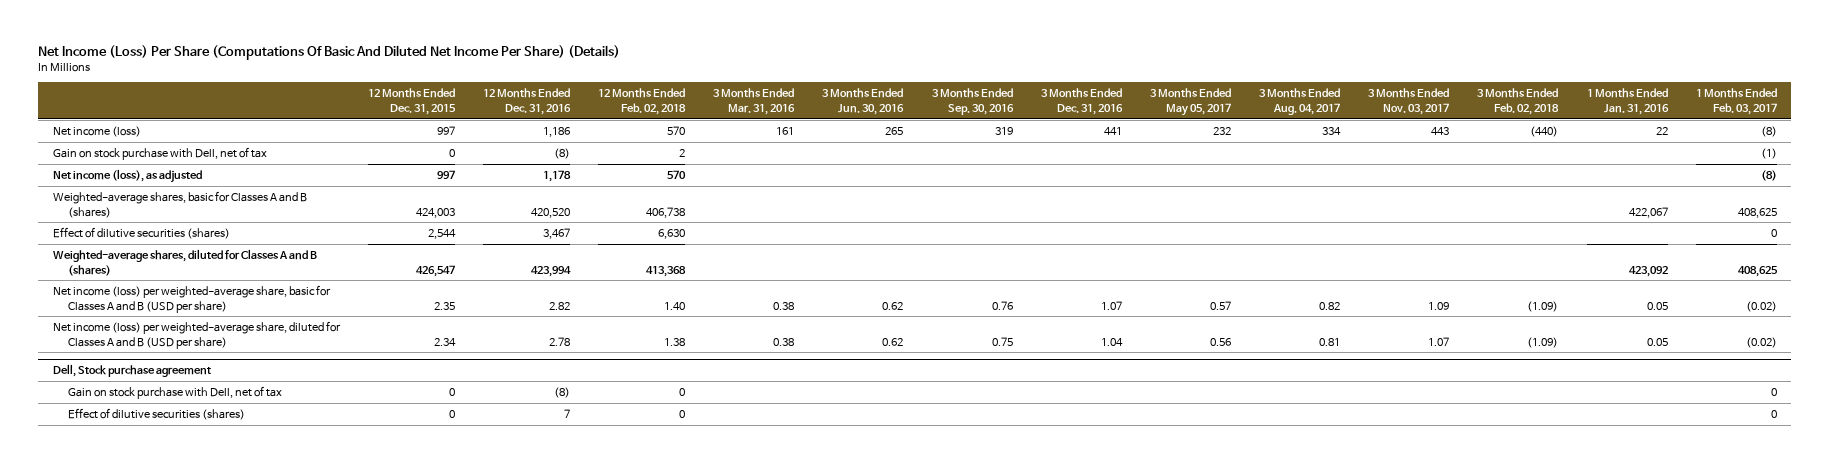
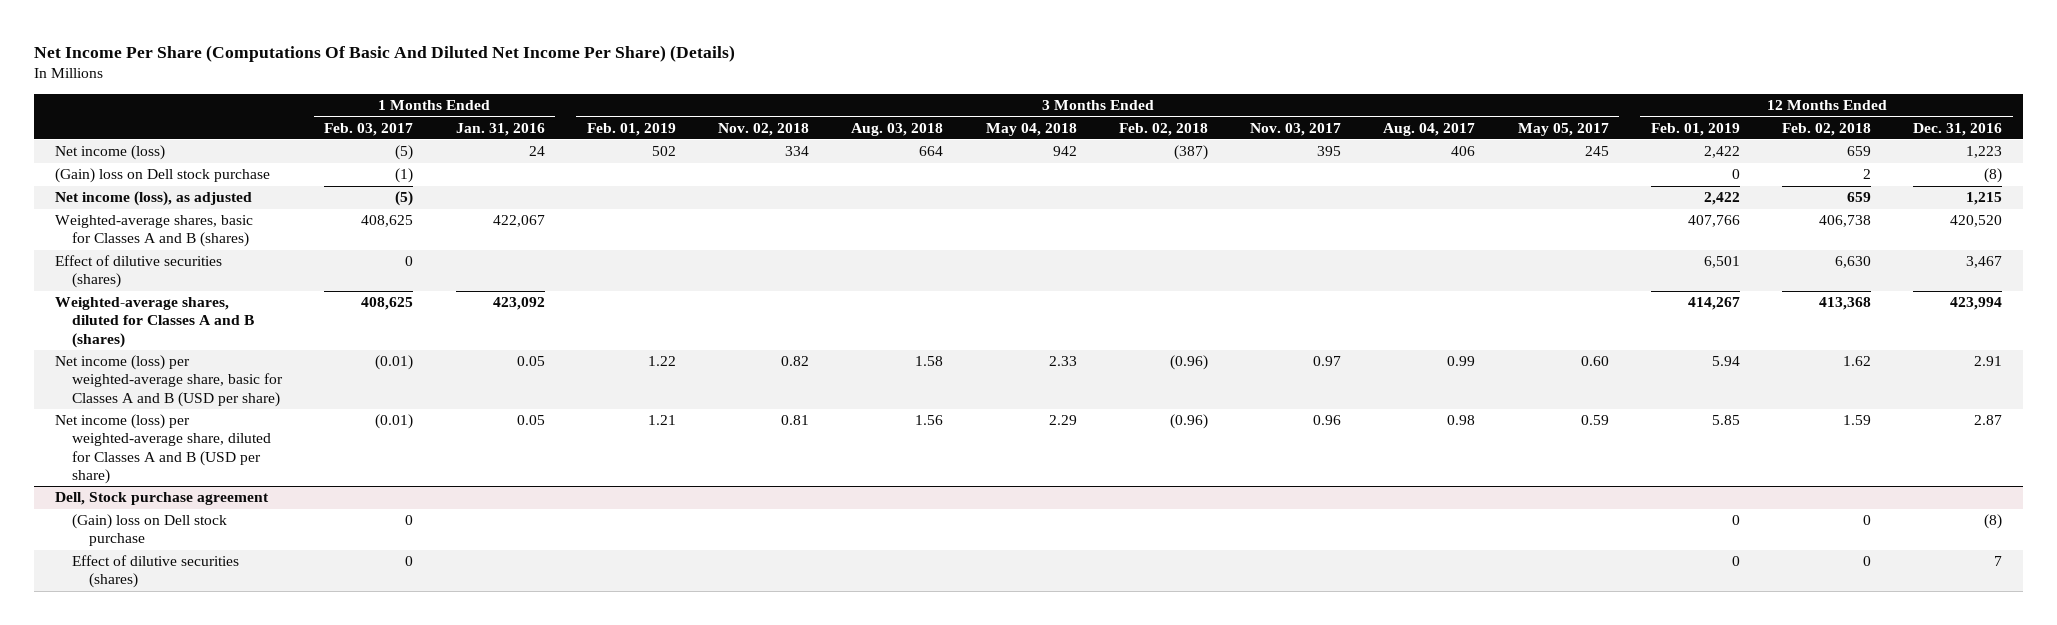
[38,44,621,60] Net Income (Loss) Per Share (Computations Of Basic And Diluted Net Income Per Share) (Details) -> [33,44,735,62] Net Income Per Share (Computations Of Basic And Diluted Net Income Per Share) (Details)
[367,88,456,115] 12 Months Ended Dec. 31, 2015 -> none
[713,88,796,115] 3 Months Ended Mar. 31, 2016 -> none
[822,88,905,115] 3 Months Ended Jun. 30, 2016 -> none
[931,88,1014,115] 3 Months Ended Sep. 30, 2016 -> none
[1040,88,1123,115] 3 Months Ended Dec. 31, 2016 -> none
none -> [586,122,676,136] Feb. 01, 2019
none -> [718,122,810,136] Nov. 02, 2018
none -> [851,122,944,136] Aug. 03, 2018
none -> [985,122,1077,136] May 04, 2018
none -> [1650,122,1740,136] Feb. 01, 2019
[542,126,570,137] 1,186 -> [1966,146,2003,159] 1,223
[667,125,686,135] 570 -> [1847,146,1872,157] 659
[1212,126,1231,135] 232 -> [1584,146,1609,157] 245
[1322,126,1342,135] 334 -> [1451,146,1476,157] 406
[1431,126,1450,135] 443 -> [1317,146,1342,157] 395
[1530,125,1559,137] (440) -> [1173,145,1208,161] (387)
[1655,126,1668,135] 22 -> [528,146,545,157] 24
[1760,125,1777,137] (8) -> [395,145,414,161] (5)
[52,146,267,160] Gain on stock purchase with Dell, net of tax -> [54,168,270,184] (Gain) loss on Dell stock purchase
[542,169,571,182] 1,178 -> [1966,192,2003,206] 1,215
[667,169,687,179] 570 -> [1847,192,1872,203] 659
[1760,169,1777,181] (8) -> [395,191,414,207] (5)
[548,301,570,310] 2.82 -> [1974,356,2003,367] 2.91
[664,301,686,310] 1.40 -> [1843,356,1872,367] 1.62
[1209,300,1231,310] 0.57 -> [1580,356,1609,367] 0.60
[1319,301,1341,310] 0.82 -> [1447,356,1476,367] 0.99
[1428,301,1450,310] 1.09 -> [1313,356,1342,367] 0.97
[1527,300,1559,312] (1.09) -> [1169,355,1208,371] (0.96)
[1745,300,1777,312] (0.02) -> [375,355,414,371] (0.01)
[548,336,570,346] 2.78 -> [1974,415,2003,426] 2.87
[664,337,686,346] 1.38 -> [1843,415,1872,426] 1.59
[1209,337,1231,346] 0.56 -> [1580,415,1609,426] 0.59
[1319,337,1341,346] 0.81 -> [1447,415,1476,426] 0.98
[1428,336,1450,346] 1.07 -> [1313,415,1342,426] 0.96
[1527,336,1559,348] (1.09) -> [1169,414,1208,430] (0.96)
[1745,336,1777,348] (0.02) -> [375,414,414,430] (0.01)
[67,385,282,399] Gain on stock purchase with Dell, net of tax -> [72,514,228,547] (Gain) loss on Dell stock purchase

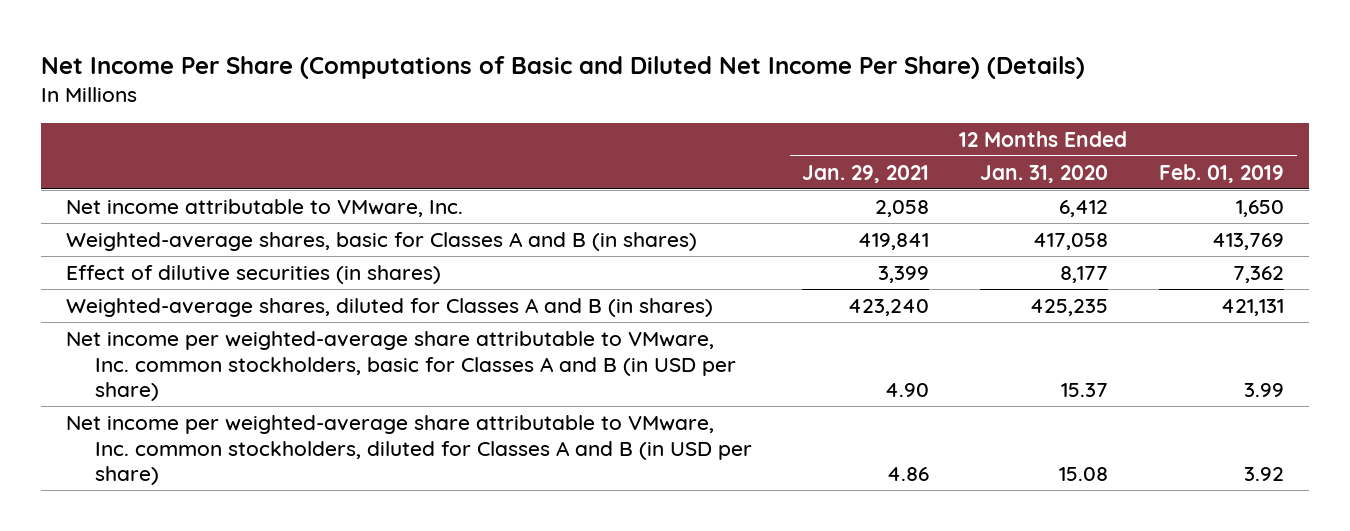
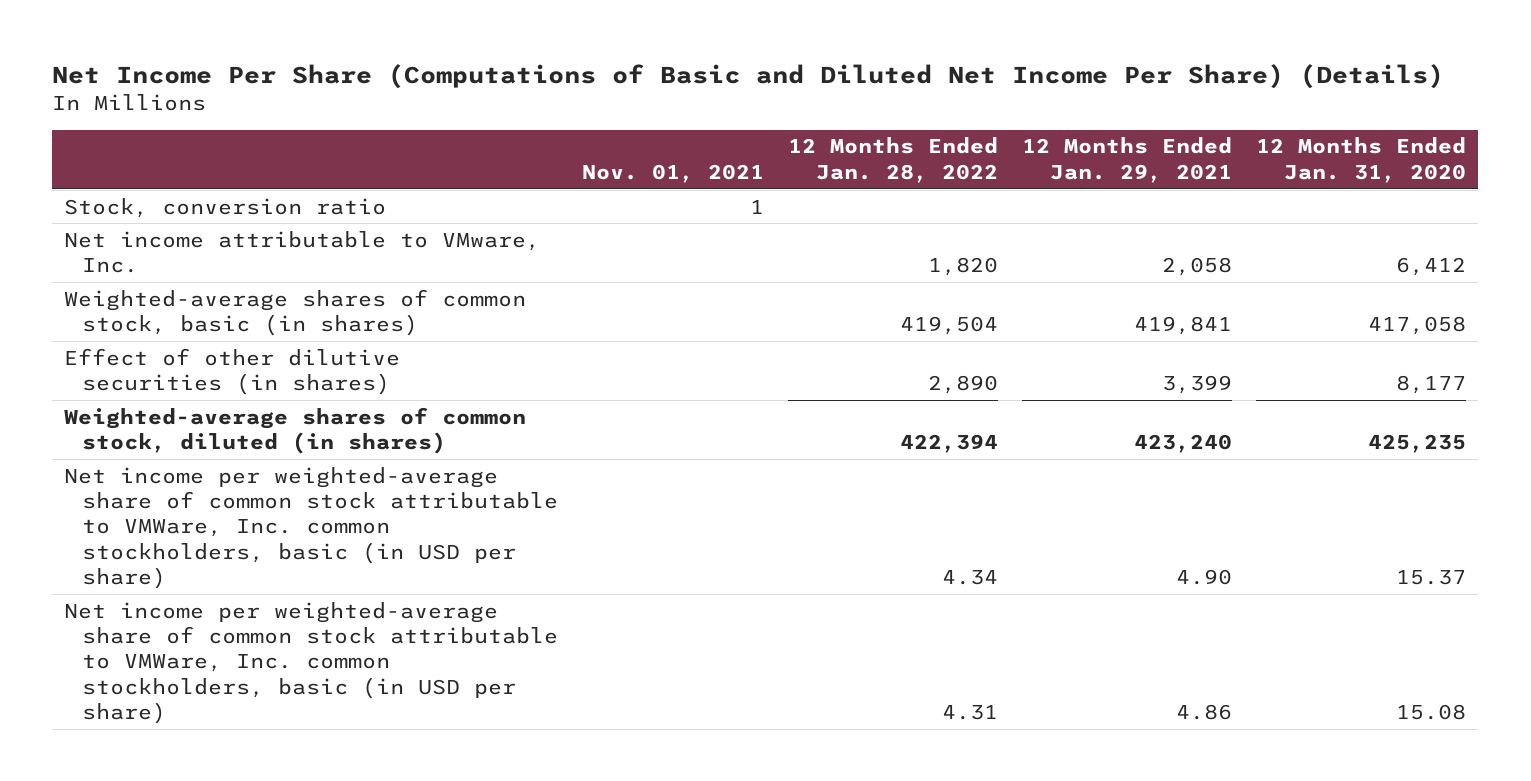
[1158,163,1284,183] Feb. 01, 2019 -> none
none -> [582,163,765,183] Nov. 01, 2021
none -> [788,137,999,183] 12 Months Ended Jan. 28, 2022
none -> [64,197,387,218] Stock, conversion ratio
[66,231,698,251] Weighted-average shares, basic for Classes A and B (in shares) -> [64,288,527,337] Weighted-average shares of common stock, basic (in shares)
[66,264,442,284] Effect of dilutive securities (in shares) -> [64,347,401,396] Effect of other dilutive securities (in shares)
[66,297,714,317] Weighted-average shares, diluted for Classes A and B (in shares) -> [64,406,527,455] Weighted-average shares of common stock, diluted (in shares)
[66,330,736,402] Net income per weighted-average share attributable to VMware, Inc. common stockholders, basic for Classes A and B (in USD per share) -> [64,466,559,590] Net income per weighted-average share of common stock attributable to VMWare, Inc. common stockholders, basic (in USD per share)
[66,414,752,486] Net income per weighted-average share attributable to VMware, Inc. common stockholders, diluted for Classes A and B (in USD per share) -> [64,601,559,725] Net income per weighted-average share of common stock attributable to VMWare, Inc. common stockholders, basic (in USD per share)

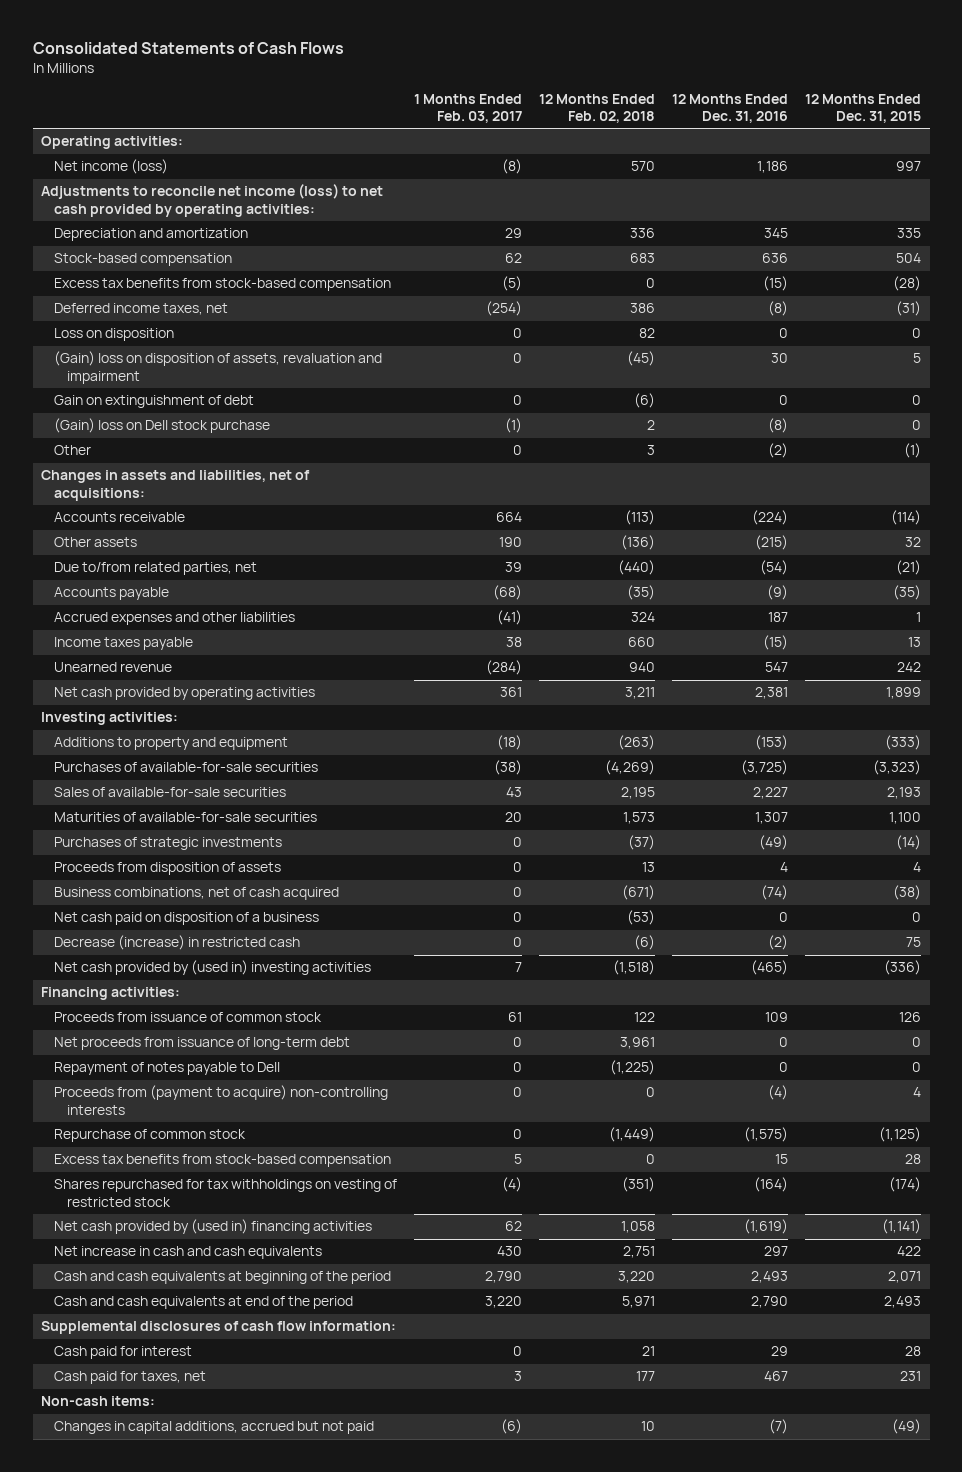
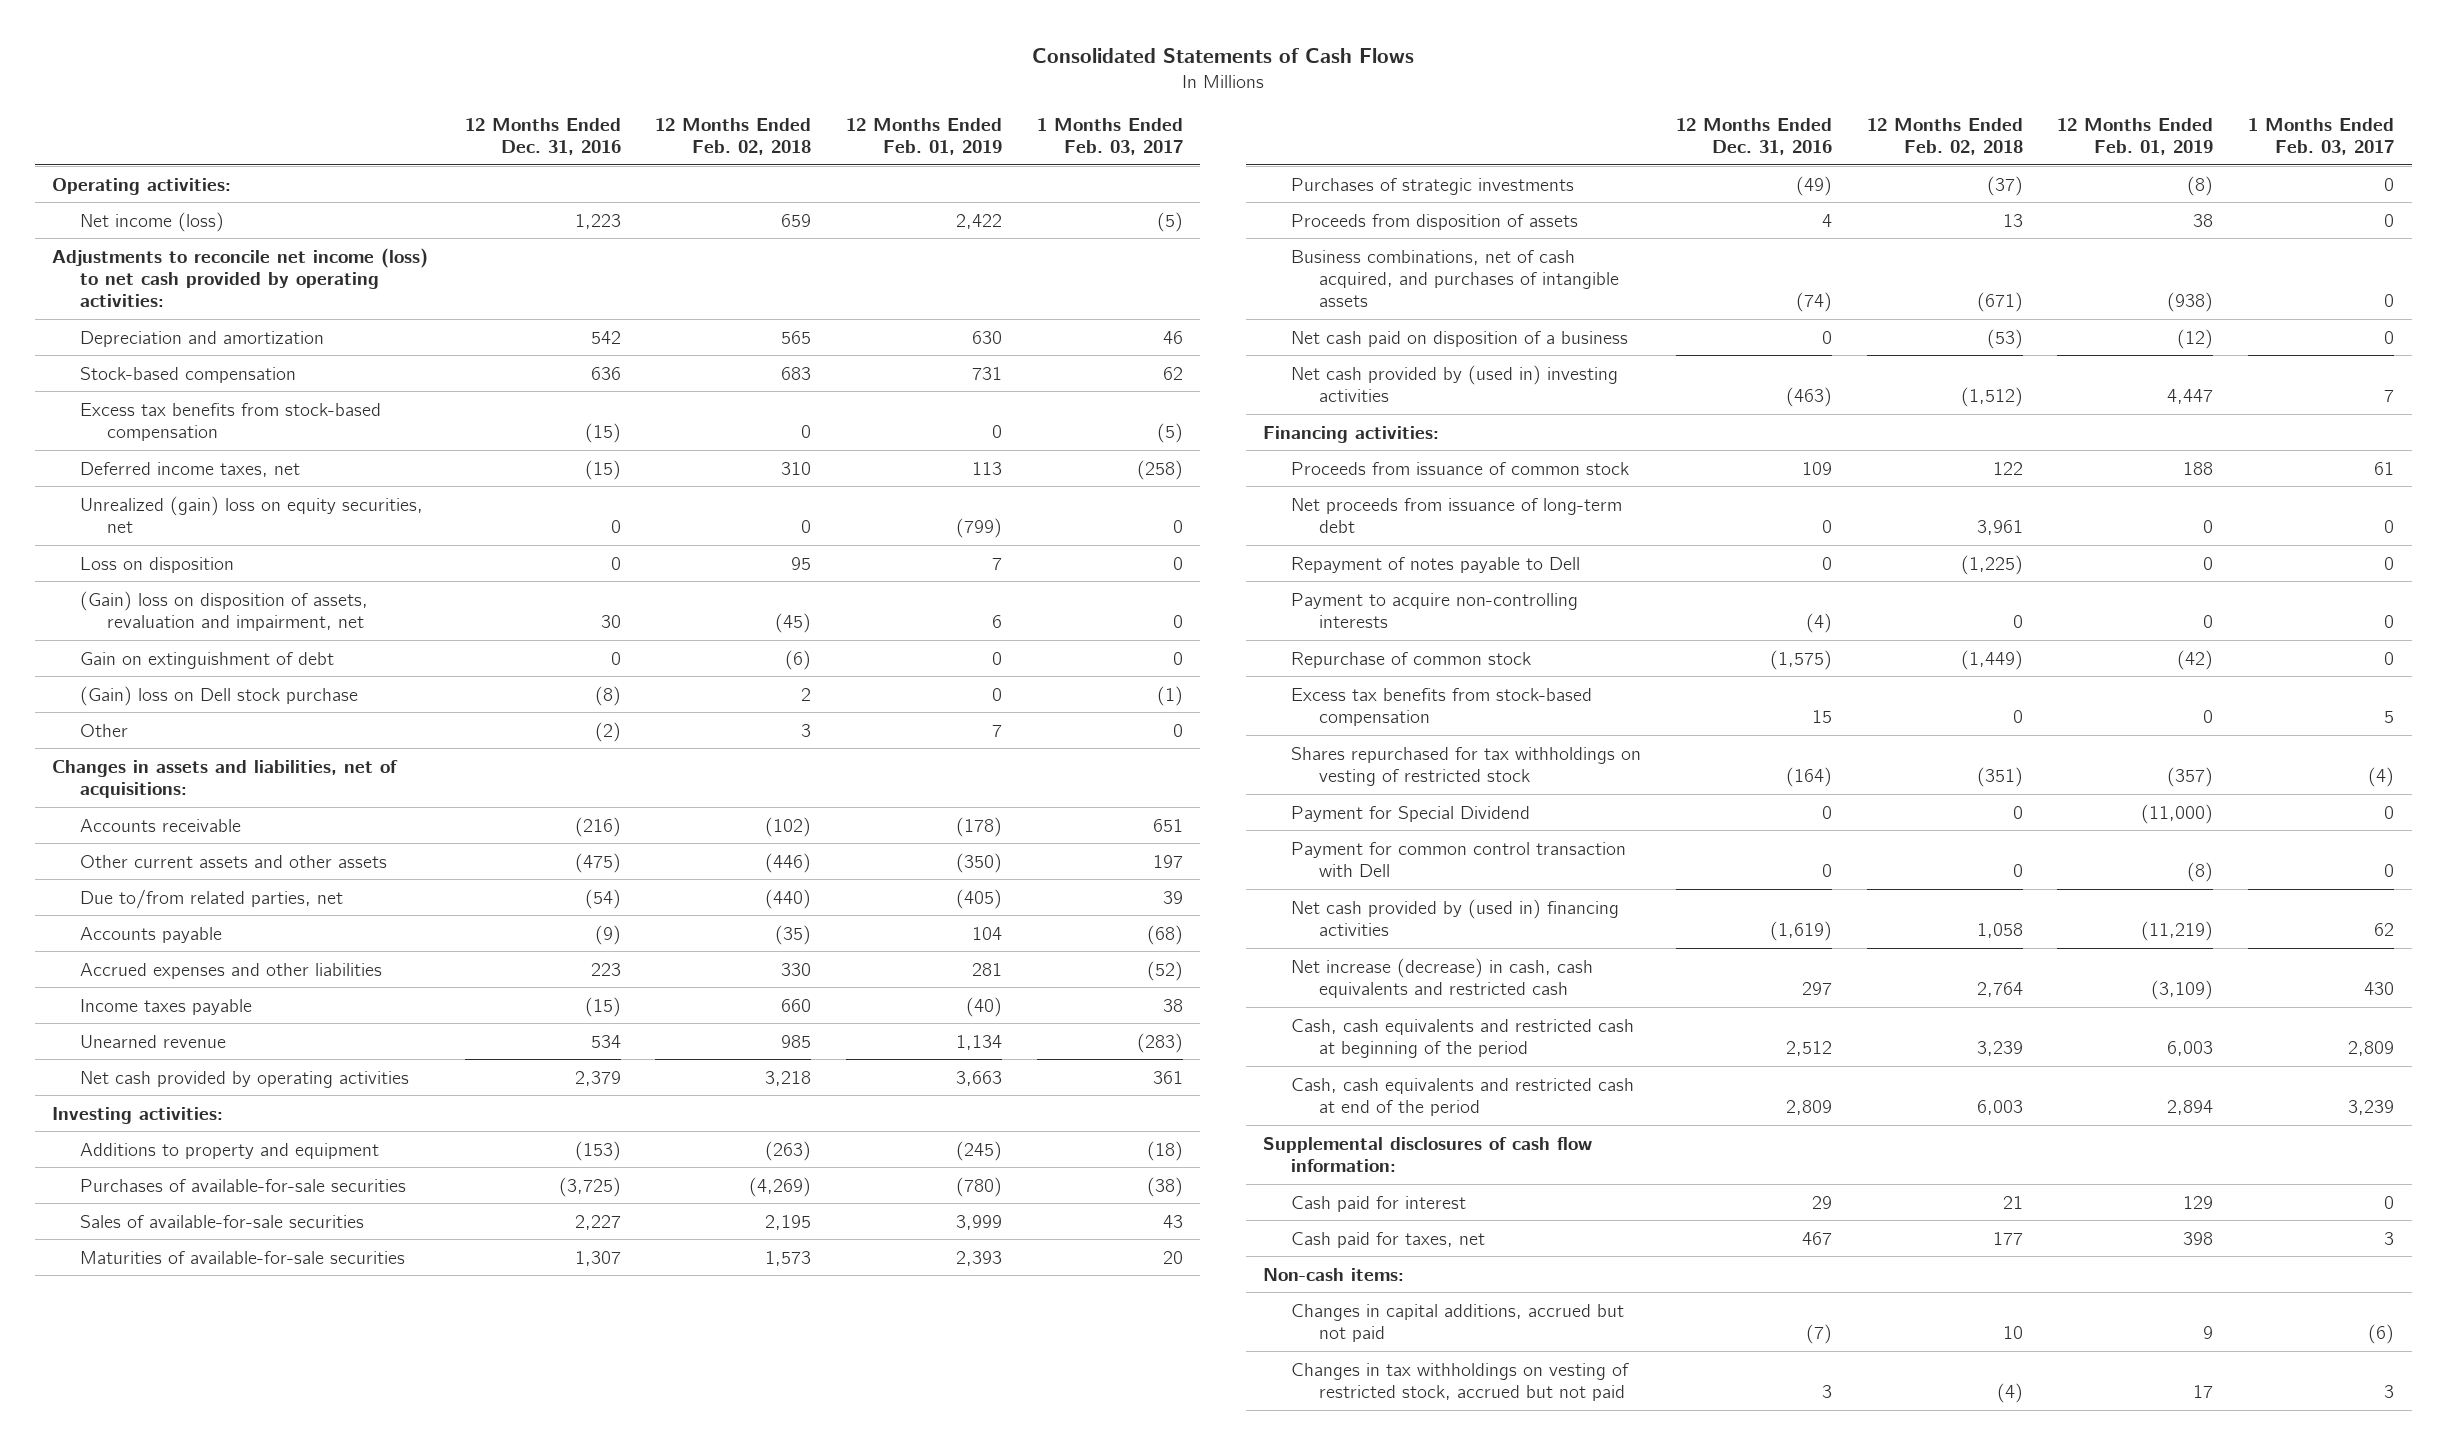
[805,93,922,124] 12 Months Ended Dec. 31, 2015 -> none
none -> [846,117,1003,155] 12 Months Ended Feb. 01, 2019
[502,159,523,175] (8) -> [1156,211,1183,232] (5)
[631,161,656,172] 570 -> [781,213,812,227] 659
[757,161,789,174] 1,186 -> [574,213,621,229] 1,223
[505,228,523,239] 29 -> [1162,330,1183,344] 46
[630,228,656,239] 336 -> [781,330,812,344] 565
[764,228,789,239] 345 -> [590,330,621,344] 542
[486,301,523,317] (254) -> [1136,459,1183,480] (258)
[630,303,656,314] 386 -> [781,461,812,475] 310
[768,301,789,317] (8) -> [584,459,621,480] (15)
none -> [79,495,423,533] Unrealized (gain) loss on equity securities, net
[639,328,656,339] 82 -> [791,556,812,570] 95
[54,351,383,384] (Gain) loss on disposition of assets, revaluation and impairment -> [79,590,368,631] (Gain) loss on disposition of assets, revaluation and impairment, net
[496,512,523,523] 664 -> [1152,818,1183,832] 651
[625,510,656,526] (113) -> [765,816,812,837] (102)
[752,510,789,526] (224) -> [574,816,621,837] (216)
[54,537,138,548] Other assets -> [79,854,387,868] Other current assets and other assets
[499,537,523,548] 190 -> [1152,854,1183,868] 197
[621,535,656,551] (136) -> [765,852,812,873] (446)
[755,535,789,551] (215) -> [574,852,621,873] (475)
[497,610,523,626] (41) -> [1146,960,1183,981] (52)
[631,612,656,623] 324 -> [781,962,812,976] 330
[768,612,789,623] 187 -> [590,962,621,976] 223
[486,660,523,676] (284) -> [1136,1032,1183,1053] (283)
[629,662,656,673] 940 -> [781,1034,812,1048] 985
[765,662,789,673] 547 -> [590,1034,621,1048] 534
[625,687,656,700] 3,211 -> [765,1070,812,1086] 3,218
[755,687,789,700] 2,381 -> [574,1070,621,1086] 2,379
[54,887,340,901] Business combinations, net of cash acquired -> [1290,249,1619,307] Business combinations, net of cash acquired, and purchases of intangible assets
[54,935,301,951] Decrease (increase) in restricted cash -> none
[613,960,656,976] (1,518) -> [1960,386,2023,407] (1,512)
[751,960,789,976] (465) -> [1785,386,1832,407] (463)
[54,1085,389,1115] Proceeds from (payment to acquire) non-controlling interests -> [1290,592,1578,628] Payment to acquire non-controlling interests
none -> [1290,805,1530,822] Payment for Special Dividend
none -> [1290,841,1626,877] Payment for common control transaction with Dell
[54,1246,323,1260] Net increase in cash and cash equivalents -> [1290,957,1593,998] Net increase (decrease) in cash, cash equivalents and restricted cash
[623,1246,656,1259] 2,751 -> [1976,981,2023,997] 2,764
[54,1271,392,1285] Cash and cash equivalents at beginning of the period -> [1290,1018,1634,1058] Cash, cash equivalents and restricted cash at beginning of the period
[485,1271,523,1284] 2,790 -> [2348,1040,2395,1056] 2,809
[618,1271,656,1284] 3,220 -> [1976,1040,2023,1056] 3,239
[751,1271,789,1284] 2,493 -> [1785,1040,1832,1056] 2,512
[54,1296,354,1310] Cash and cash equivalents at end of the period -> [1290,1077,1634,1116] Cash, cash equivalents and restricted cash at end of the period
[485,1296,523,1309] 3,220 -> [2348,1099,2395,1115] 3,239
[622,1296,656,1309] 5,971 -> [1976,1099,2023,1115] 6,003
[751,1296,789,1309] 2,790 -> [1785,1099,1832,1115] 2,809
none -> [1290,1362,1629,1401] Changes in tax withholdings on vesting of restricted stock, accrued but not paid

